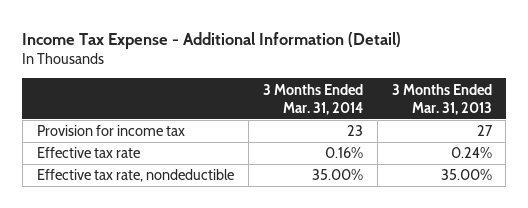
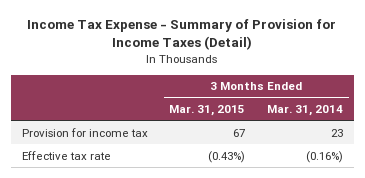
[22,31,402,49] Income Tax Expense - Additional Information (Detail) -> [27,19,337,51] Income Tax Expense - Summary of Provision for Income Taxes (Detail)
[391,83,492,115] 3 Months Ended Mar. 31, 2013 -> none
none -> [169,105,246,117] Mar. 31, 2015
[36,169,234,183] Effective tax rate, nondeductible -> none
[324,147,363,159] 0.16% -> [306,150,344,163] (0.16%)

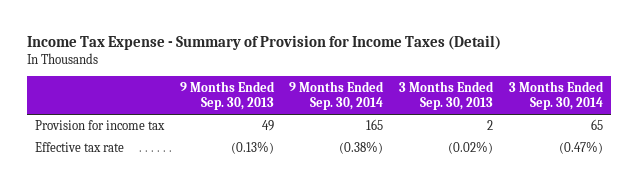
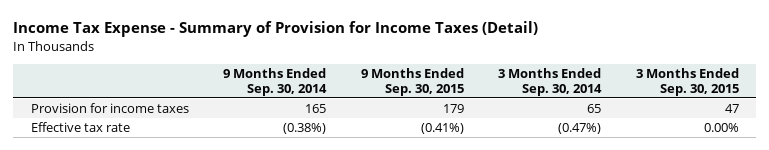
[179,80,275,111] 9 Months Ended Sep. 30, 2013 -> none
[399,80,495,111] 3 Months Ended Sep. 30, 2013 -> none
none -> [360,67,464,97] 9 Months Ended Sep. 30, 2015
none -> [635,67,739,97] 3 Months Ended Sep. 30, 2015
[34,120,165,131] Provision for income tax -> [30,103,189,114] Provision for income taxes

